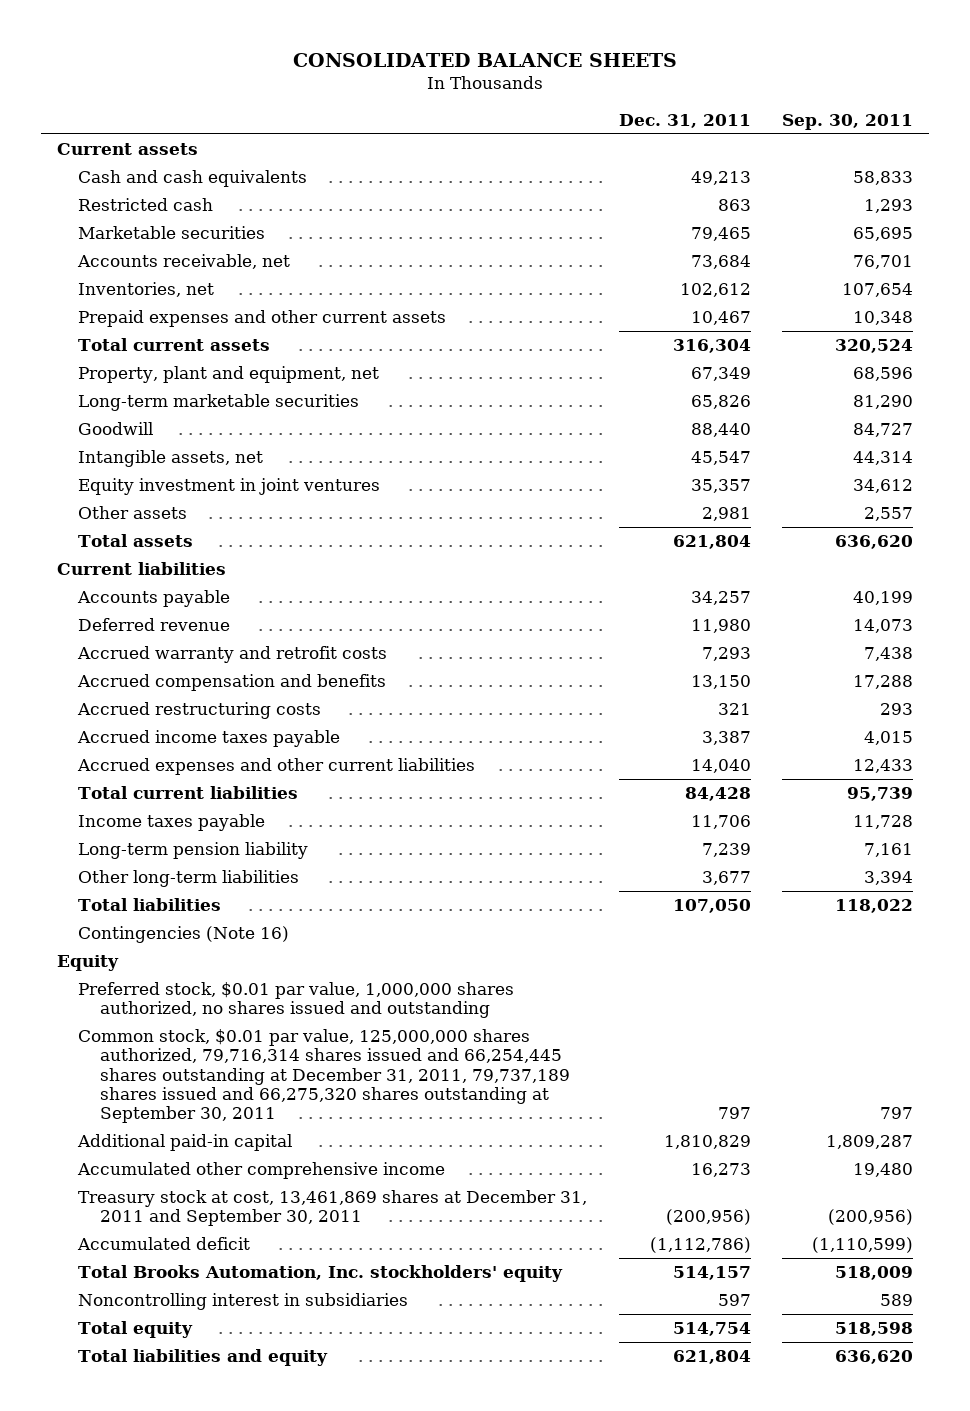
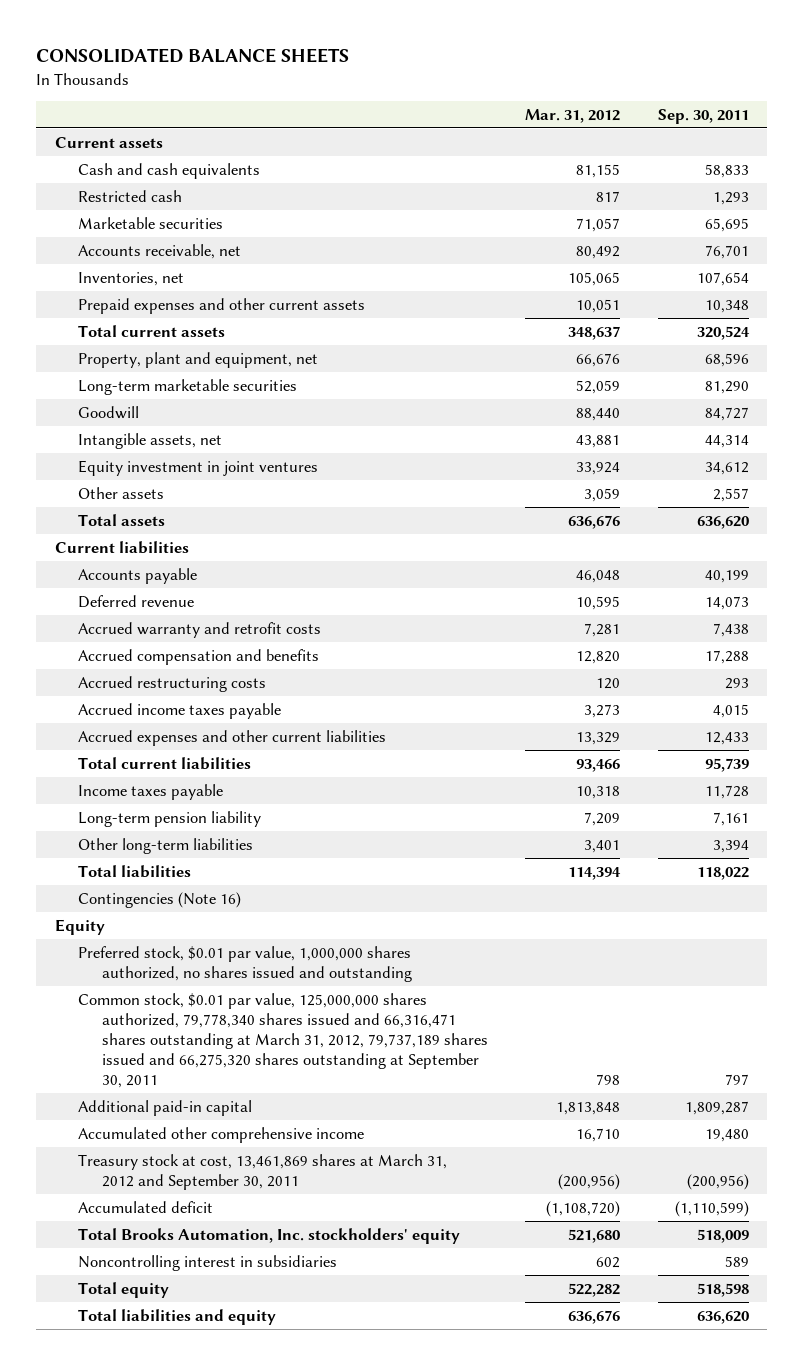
[618,113,751,128] Dec. 31, 2011 -> none
none -> [525,108,621,123] Mar. 31, 2012
[78,1028,570,1124] Common stock, $0.01 par value, 125,000,000 shares authorized, 79,716,314 shares issued and 66,254,445 shares outstanding at December 31, 2011, 79,737,189 shares issued and 66,275,320 shares outstanding at September 30, 2011 -> [78,992,488,1089] Common stock, $0.01 par value, 125,000,000 shares authorized, 79,778,340 shares issued and 66,316,471 shares outstanding at March 31, 2012, 79,737,189 shares issued and 66,275,320 shares outstanding at September 30, 2011
[78,1189,588,1227] Treasury stock at cost, 13,461,869 shares at December 31, 2011 and September 30, 2011 -> [78,1153,448,1190] Treasury stock at cost, 13,461,869 shares at March 31, 2012 and September 30, 2011

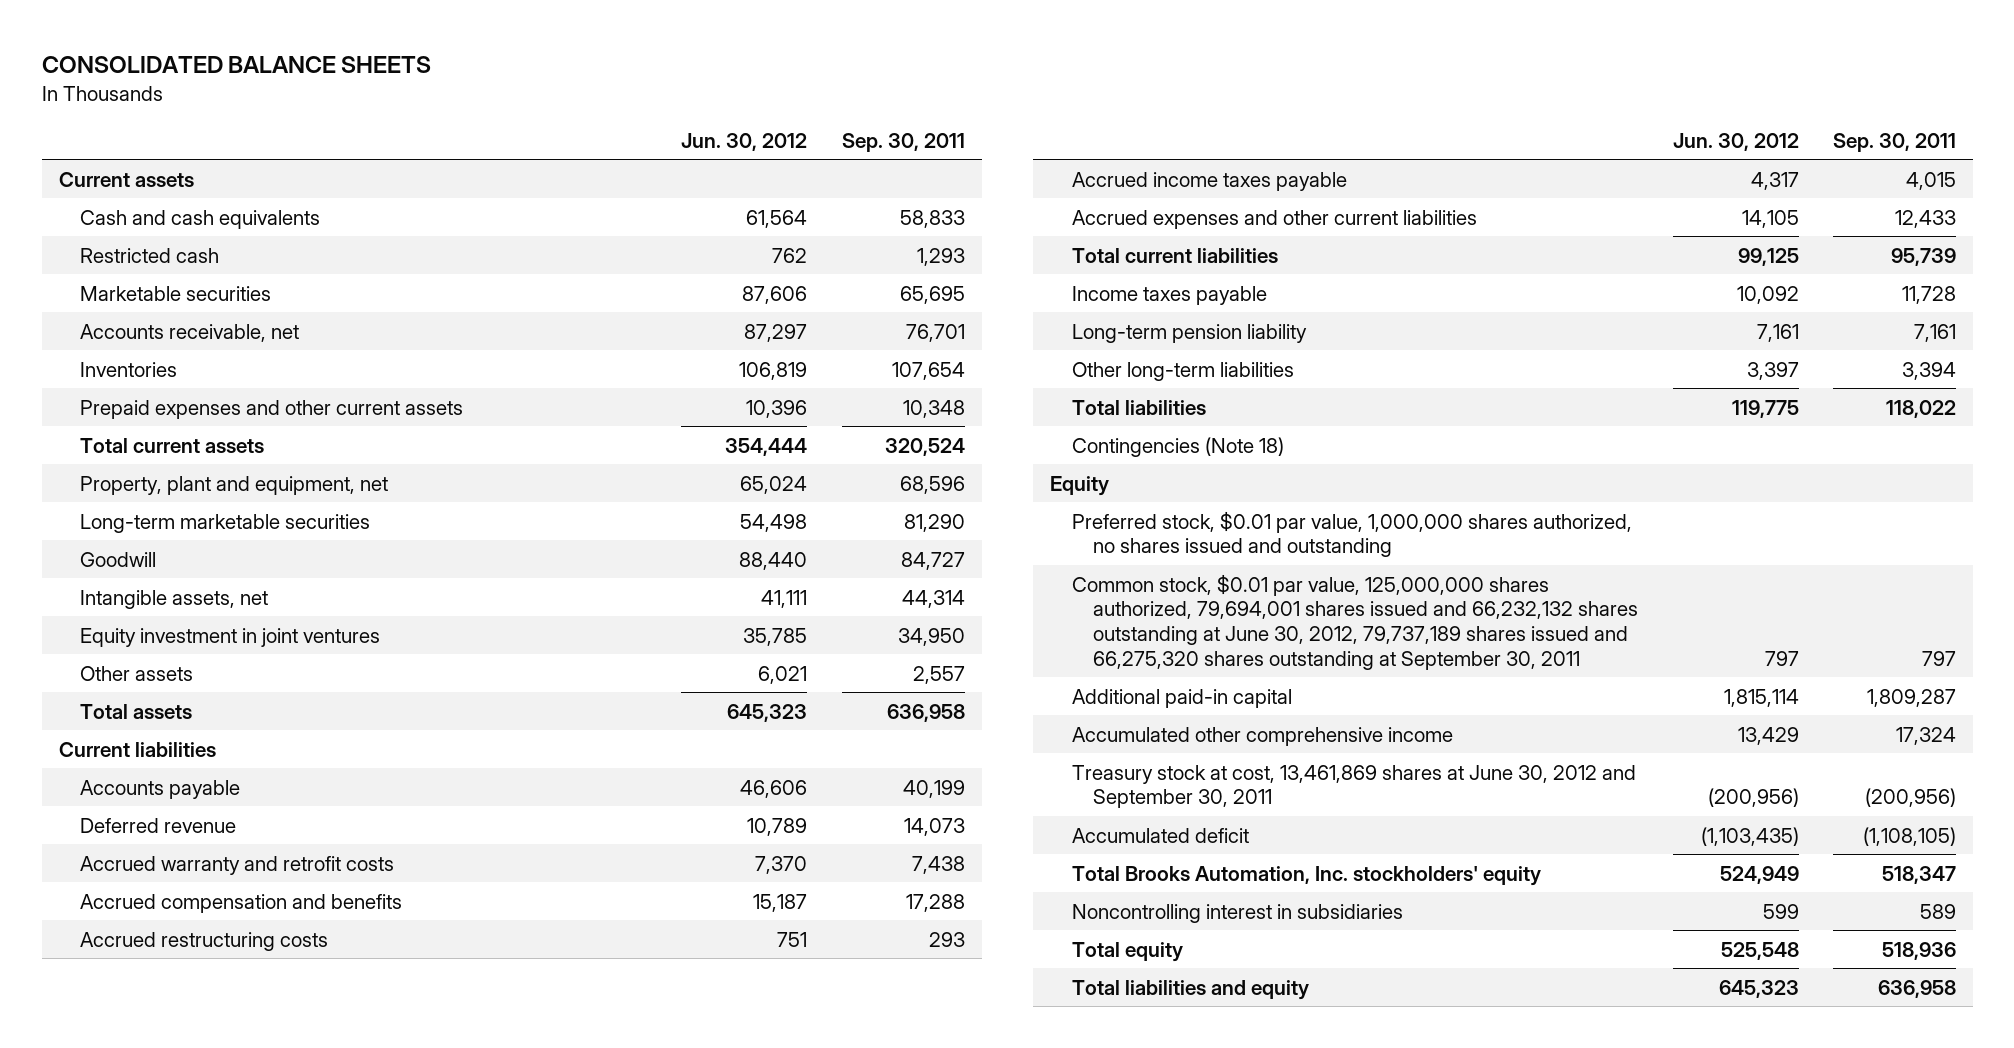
[525,108,621,123] Mar. 31, 2012 -> none
none -> [681,132,808,151] Jun. 30, 2012
[78,271,185,286] Inventories, net -> [80,361,178,377] Inventories
[704,461,749,475] 34,612 -> [897,627,965,646] 34,950
[696,515,749,529] 636,620 -> [886,703,965,722] 636,958
[78,891,242,908] Contingencies (Note 16) -> [1071,436,1284,457] Contingencies (Note 18)
[78,992,488,1089] Common stock, $0.01 par value, 125,000,000 shares authorized, 79,778,340 shares issued and 66,316,471 shares outstanding at March 31, 2012, 79,737,189 shares issued and 66,275,320 shares outstanding at September 30, 2011 -> [1071,573,1639,670] Common stock, $0.01 par value, 125,000,000 shares authorized, 79,694,001 shares issued and 66,232,132 shares outstanding at June 30, 2012, 79,737,189 shares issued and 66,275,320 shares outstanding at September 30, 2011
[704,1128,749,1142] 19,480 -> [1895,726,1956,745] 17,324
[78,1153,448,1190] Treasury stock at cost, 13,461,869 shares at March 31, 2012 and September 30, 2011 -> [1071,764,1636,809] Treasury stock at cost, 13,461,869 shares at June 30, 2012 and September 30, 2011
[674,1200,749,1217] (1,110,599) -> [1862,826,1956,846] (1,108,105)
[696,1228,749,1243] 518,009 -> [1881,865,1956,884] 518,347
[696,1282,749,1297] 518,598 -> [1881,941,1956,960] 518,936
[696,1310,749,1324] 636,620 -> [1877,979,1956,998] 636,958

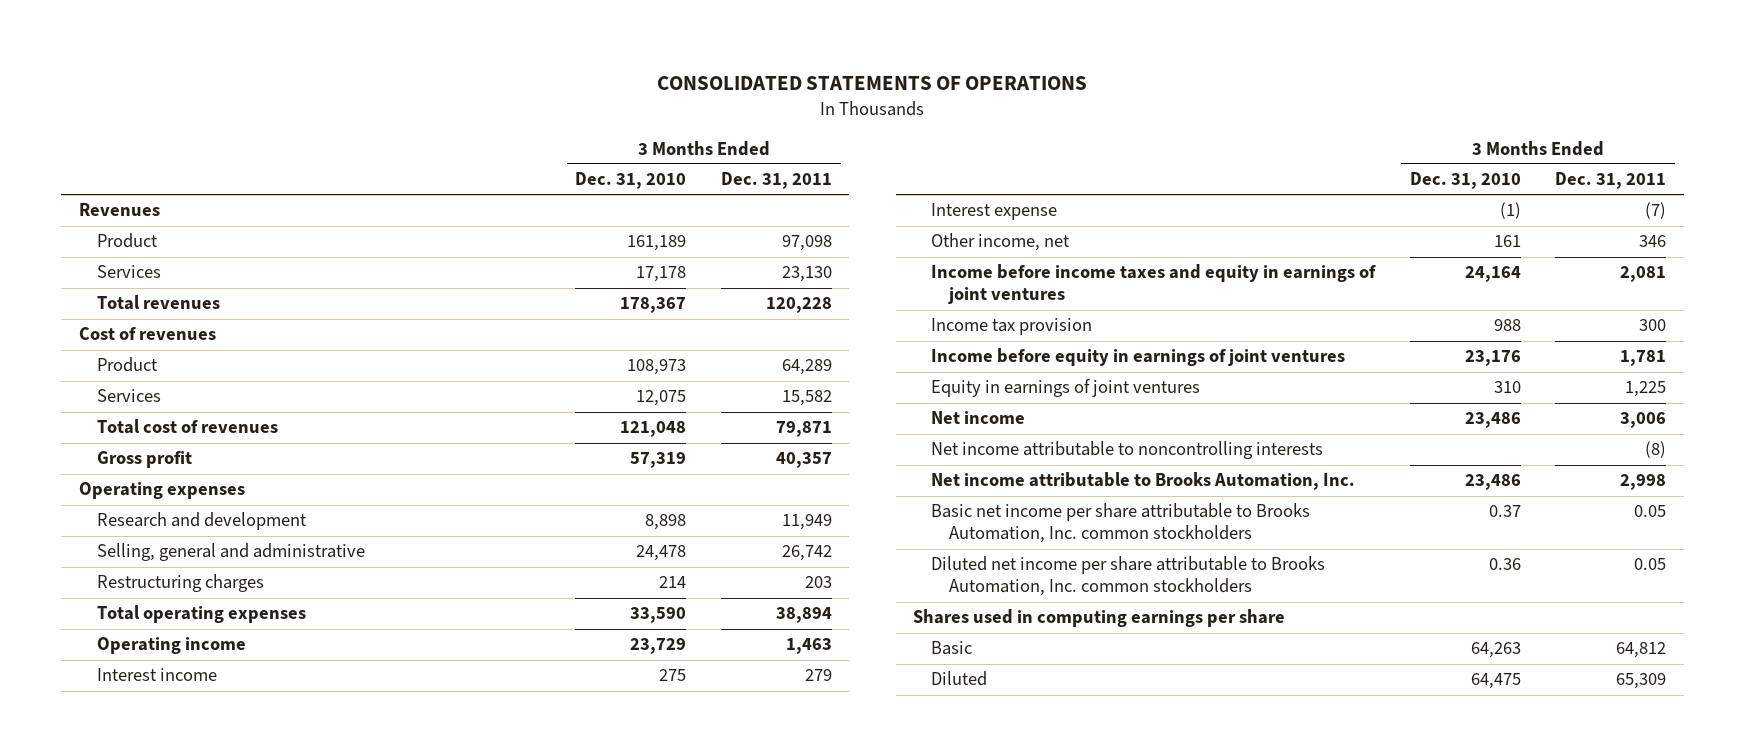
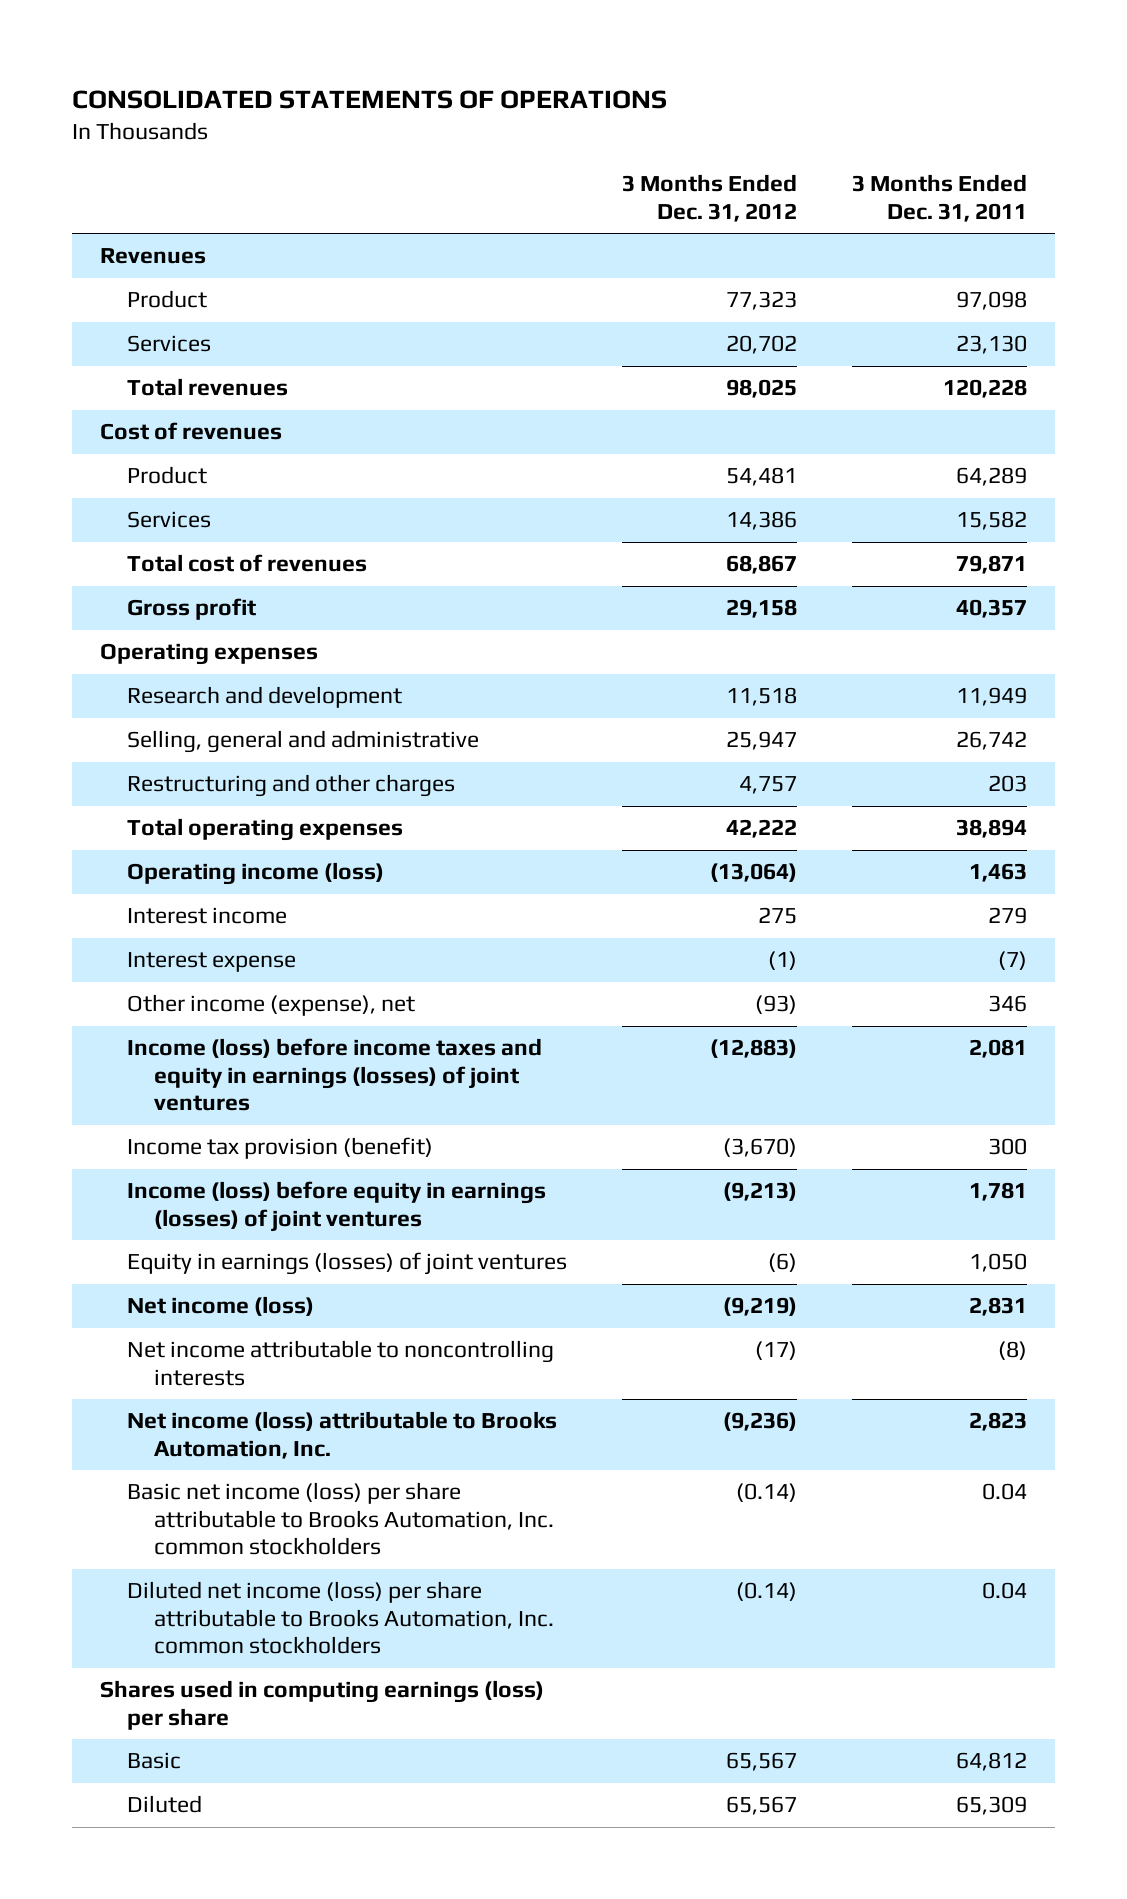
[575,172,687,190] Dec. 31, 2010 -> none
none -> [621,174,797,222] 3 Months Ended Dec. 31, 2012
[96,574,264,593] Restructuring charges -> [126,774,455,798] Restructuring and other charges
[96,637,246,655] Operating income -> [126,862,384,886] Operating income (loss)
[931,233,1071,252] Other income, net -> [126,994,415,1017] Other income (expense), net
[931,264,1377,305] Income before income taxes and equity in earnings of joint ventures -> [126,1038,542,1112] Income (loss) before income taxes and equity in earnings (losses) of joint ventures
[931,318,1093,336] Income tax provision -> [126,1137,433,1160] Income tax provision (benefit)
[931,348,1346,367] Income before equity in earnings of joint ventures -> [126,1181,546,1232] Income (loss) before equity in earnings (losses) of joint ventures
[931,379,1201,398] Equity in earnings of joint ventures -> [126,1252,567,1276] Equity in earnings (losses) of joint ventures
[1625,381,1667,398] 1,225 -> [969,1253,1028,1273] 1,050
[931,411,1026,425] Net income -> [126,1296,314,1317] Net income (loss)
[1620,412,1667,429] 3,006 -> [969,1297,1028,1317] 2,831
[931,472,1356,491] Net income attributable to Brooks Automation, Inc. -> [126,1411,557,1459] Net income (loss) attributable to Brooks Automation, Inc.
[1620,474,1667,491] 2,998 -> [969,1412,1028,1432] 2,823
[931,503,1311,544] Basic net income per share attributable to Brooks Automation, Inc. common stockholders -> [126,1482,555,1556] Basic net income (loss) per share attributable to Brooks Automation, Inc. common stockholders
[1634,505,1667,518] 0.05 -> [982,1483,1028,1501] 0.04
[931,556,1326,597] Diluted net income per share attributable to Brooks Automation, Inc. common stockholders -> [126,1581,555,1655] Diluted net income (loss) per share attributable to Brooks Automation, Inc. common stockholders
[1634,558,1667,571] 0.05 -> [982,1582,1028,1600] 0.04
[912,609,1285,628] Shares used in computing earnings per share -> [99,1680,544,1730] Shares used in computing earnings (loss) per share

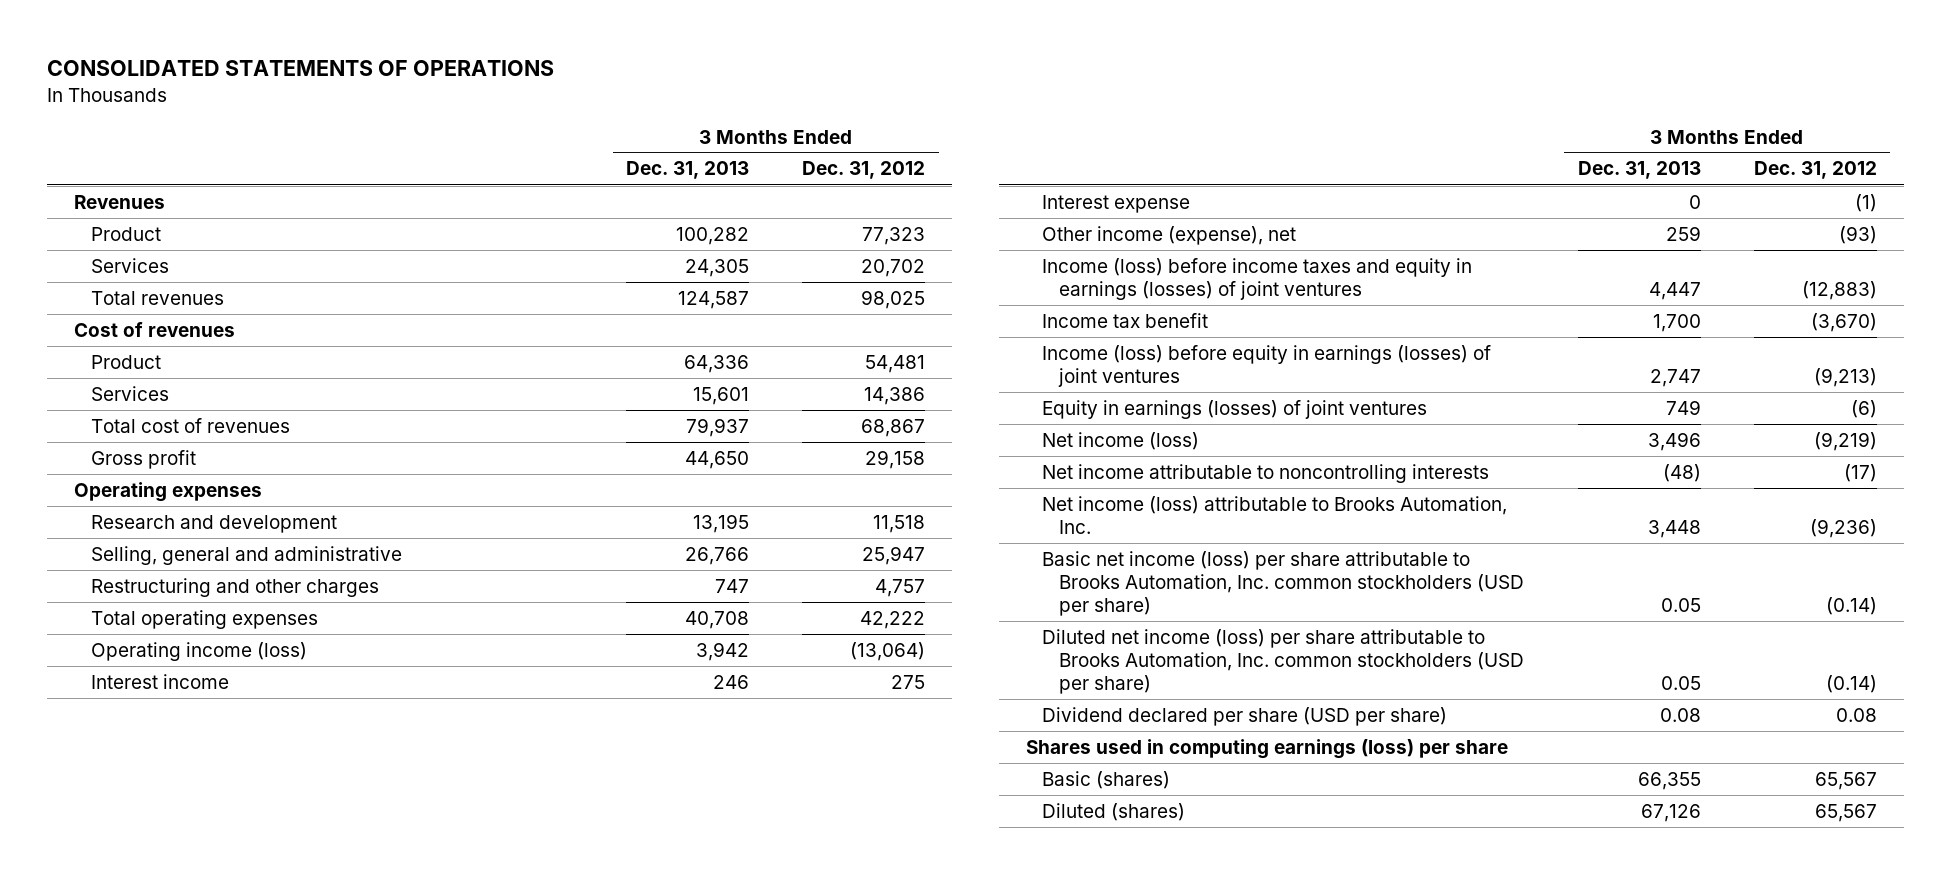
[852,174,1028,222] 3 Months Ended Dec. 31, 2011 -> none
none -> [625,161,749,180] Dec. 31, 2013
[126,1137,433,1160] Income tax provision (benefit) -> [1042,312,1209,328] Income tax benefit
[126,1482,555,1556] Basic net income (loss) per share attributable to Brooks Automation, Inc. common stockholders -> [1042,550,1525,616] Basic net income (loss) per share attributable to Brooks Automation, Inc. common stockholders (USD per share)
[126,1581,555,1655] Diluted net income (loss) per share attributable to Brooks Automation, Inc. common stockholders -> [1042,628,1525,694] Diluted net income (loss) per share attributable to Brooks Automation, Inc. common stockholders (USD per share)
none -> [1042,706,1448,726] Dividend declared per share (USD per share)
[126,1752,181,1770] Basic -> [1042,770,1171,789] Basic (shares)
[126,1795,202,1814] Diluted -> [1042,802,1186,821] Diluted (shares)

